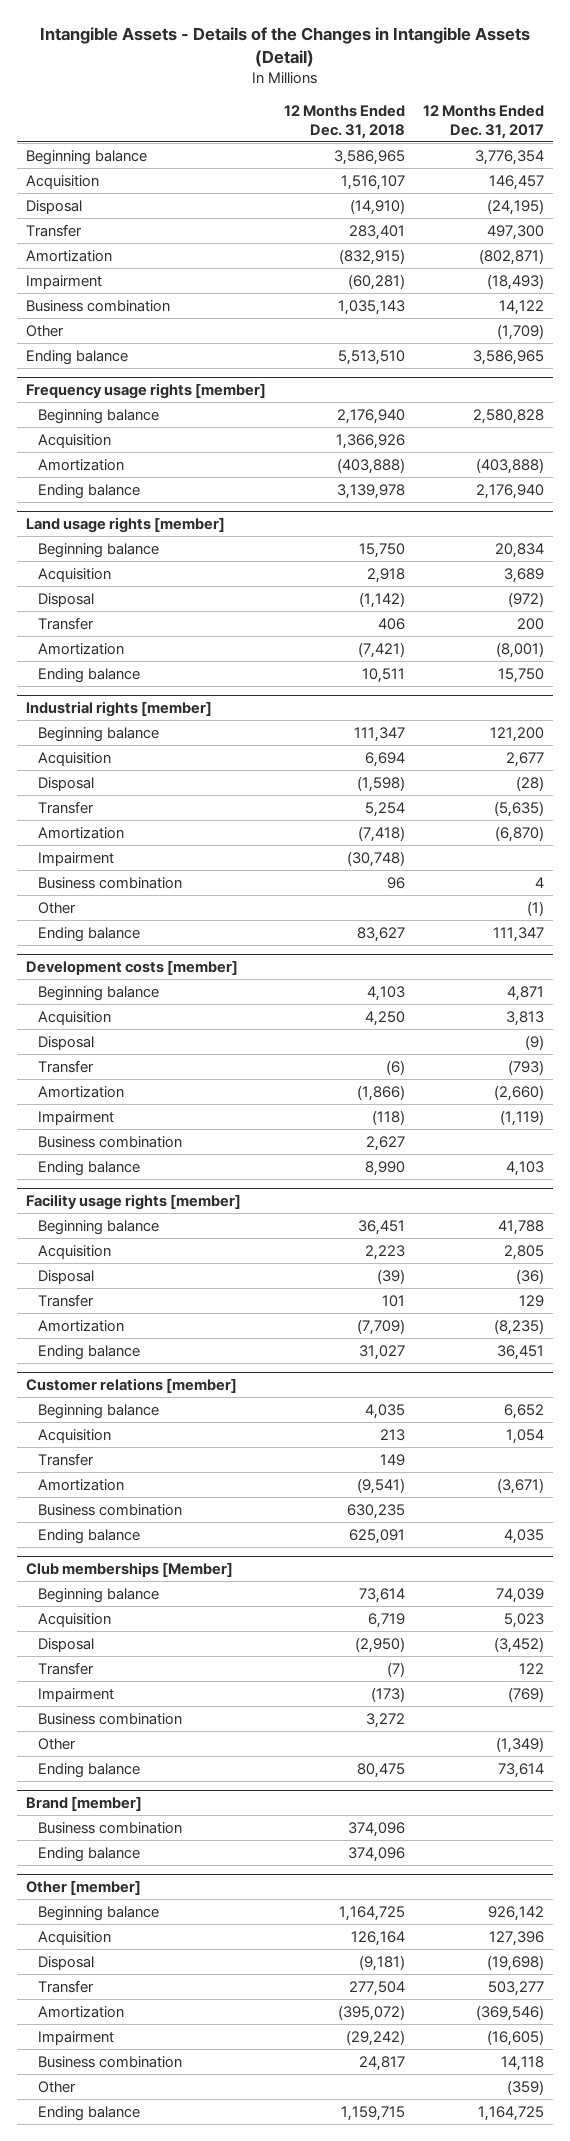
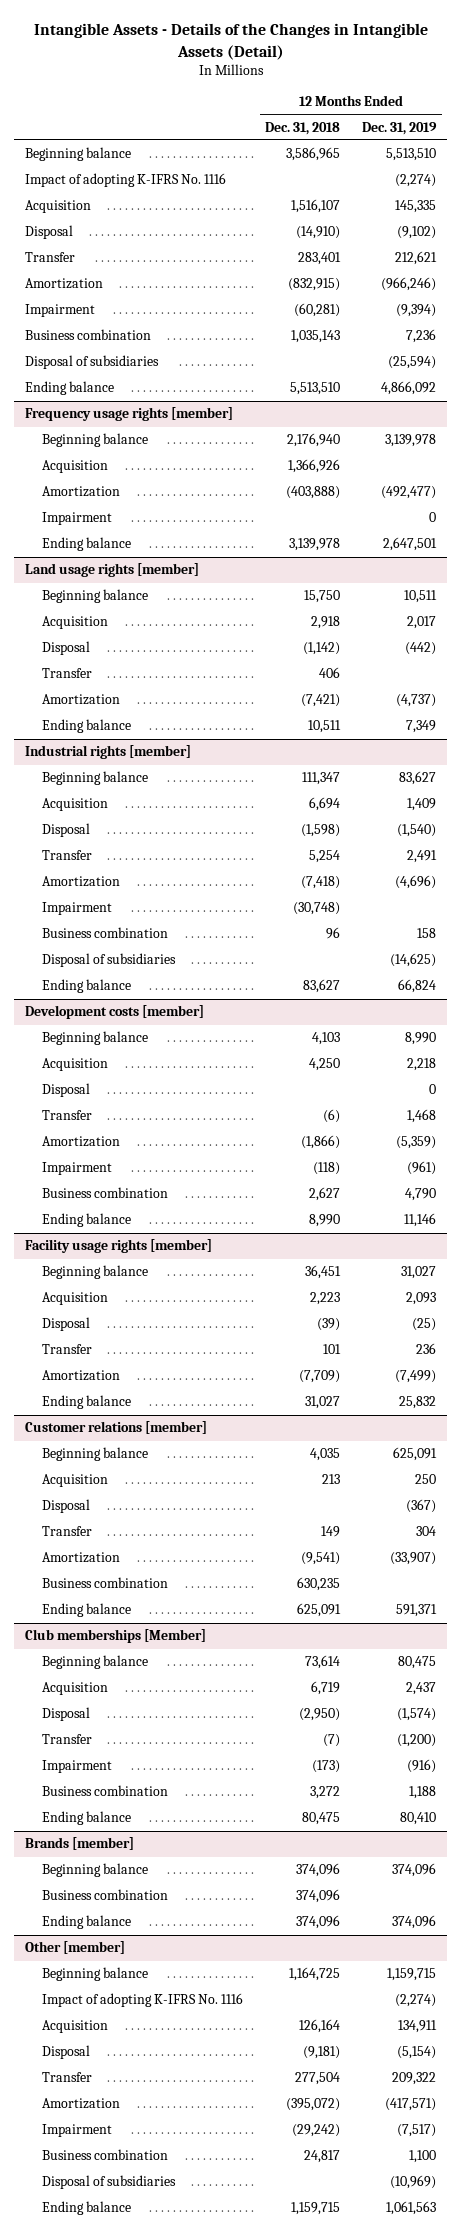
[422,104,544,139] 12 Months Ended Dec. 31, 2017 -> none
none -> [362,121,438,135] Dec. 31, 2019
none -> [25,173,227,188] Impact of adopting K-IFRS No. 1116
[25,324,64,337] Other -> none
none -> [25,355,160,370] Disposal of subsidiaries
none -> [42,512,113,526] Impairment
[37,901,76,914] Other -> none
none -> [42,953,177,968] Disposal of subsidiaries
none -> [42,1499,91,1514] Disposal
[37,1737,76,1750] Other -> none
[25,1796,142,1812] Brand [member] -> [25,1837,135,1851] Brands [member]
none -> [42,1863,149,1878] Beginning balance
none -> [42,1993,244,2008] Impact of adopting K-IFRS No. 1116
[37,2080,76,2093] Other -> none
none -> [42,2175,177,2190] Disposal of subsidiaries

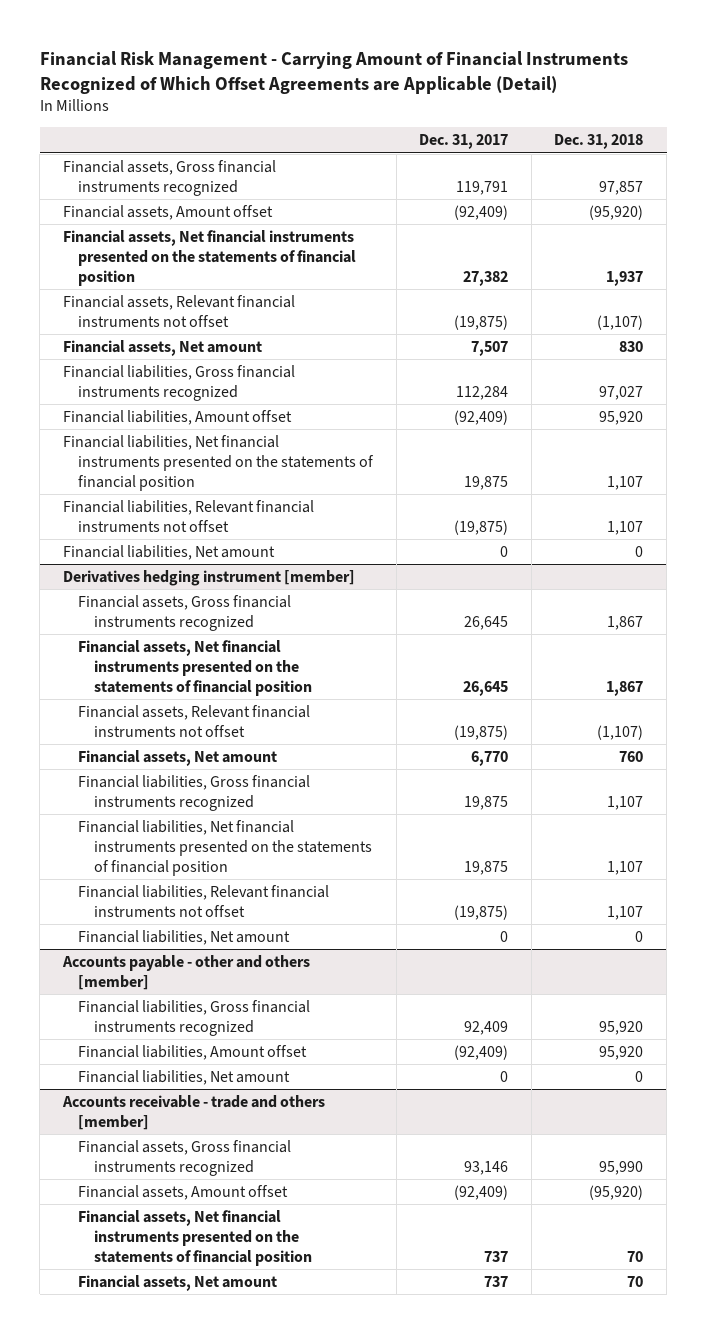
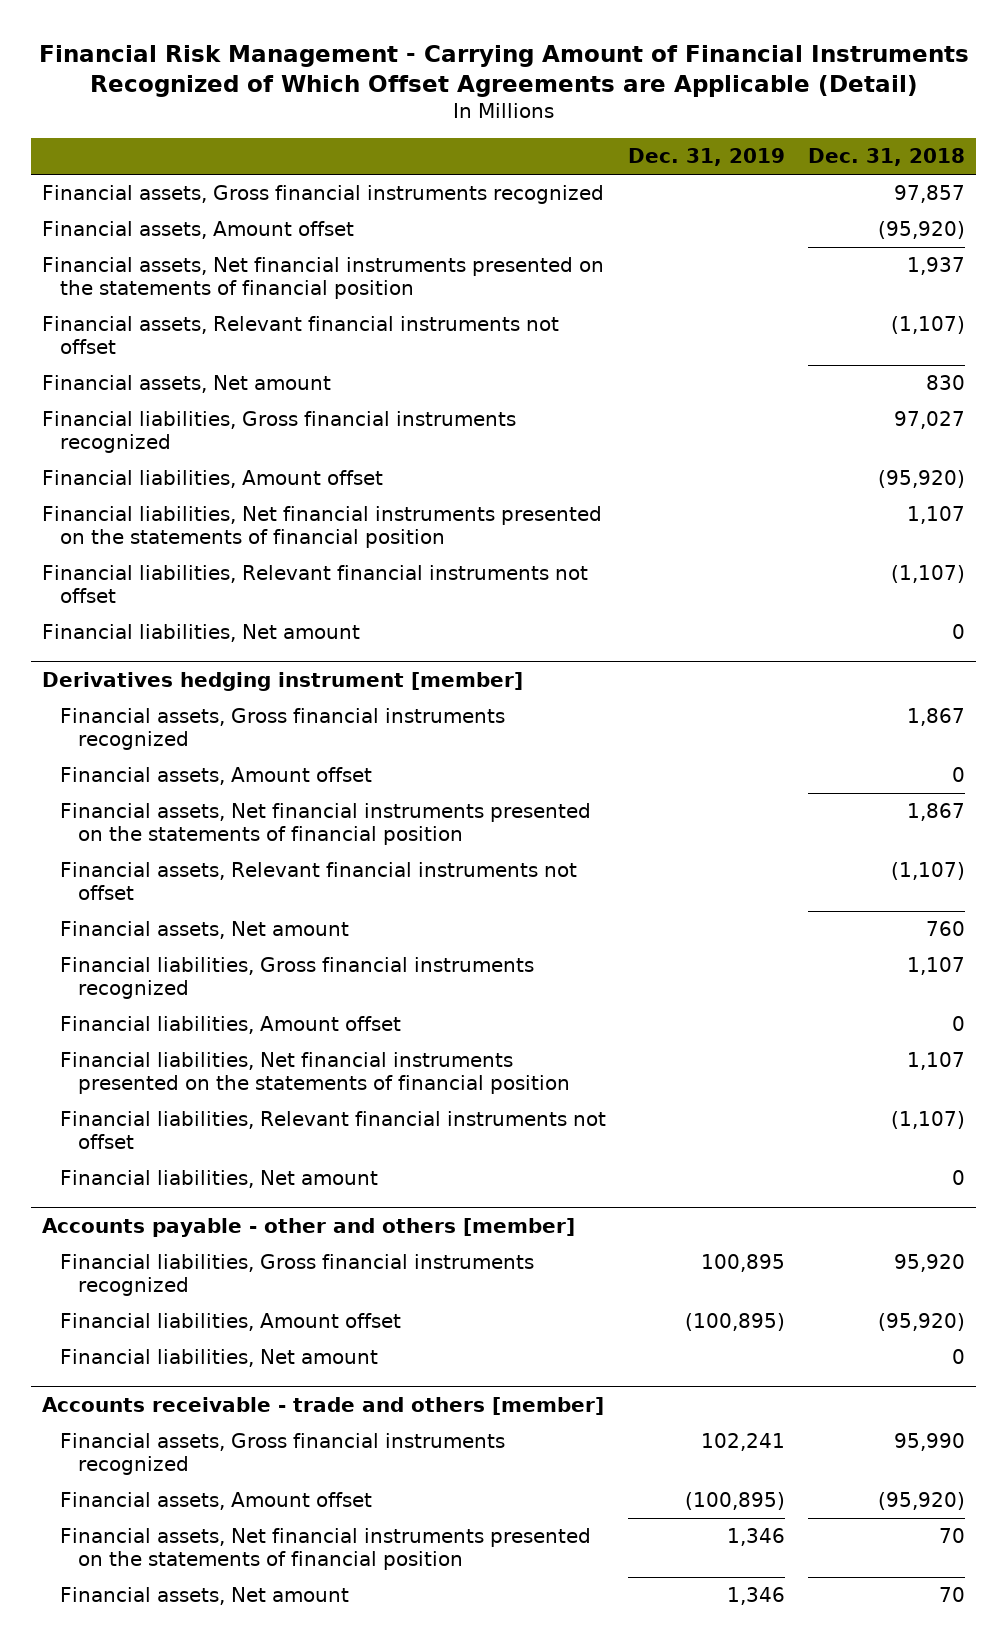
[419,134,509,150] Dec. 31, 2017 -> none
none -> [628,148,786,167] Dec. 31, 2019
[599,411,644,426] 95,920 -> [877,470,965,489] (95,920)
[607,520,644,535] 1,107 -> [890,565,965,584] (1,107)
none -> [60,767,373,786] Financial assets, Amount offset
none -> [60,1016,402,1035] Financial liabilities, Amount offset
[607,905,644,920] 1,107 -> [890,1111,965,1130] (1,107)
[599,1046,644,1061] 95,920 -> [877,1313,965,1332] (95,920)

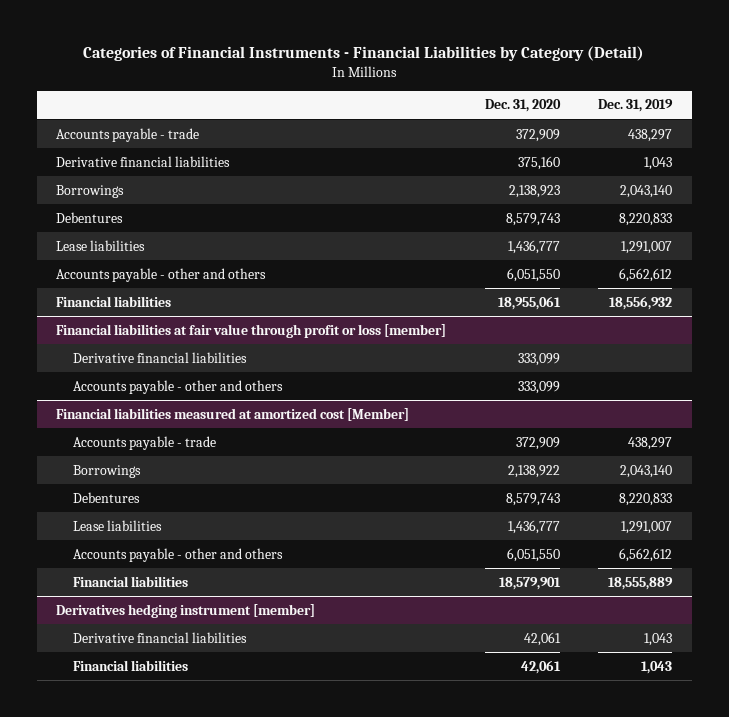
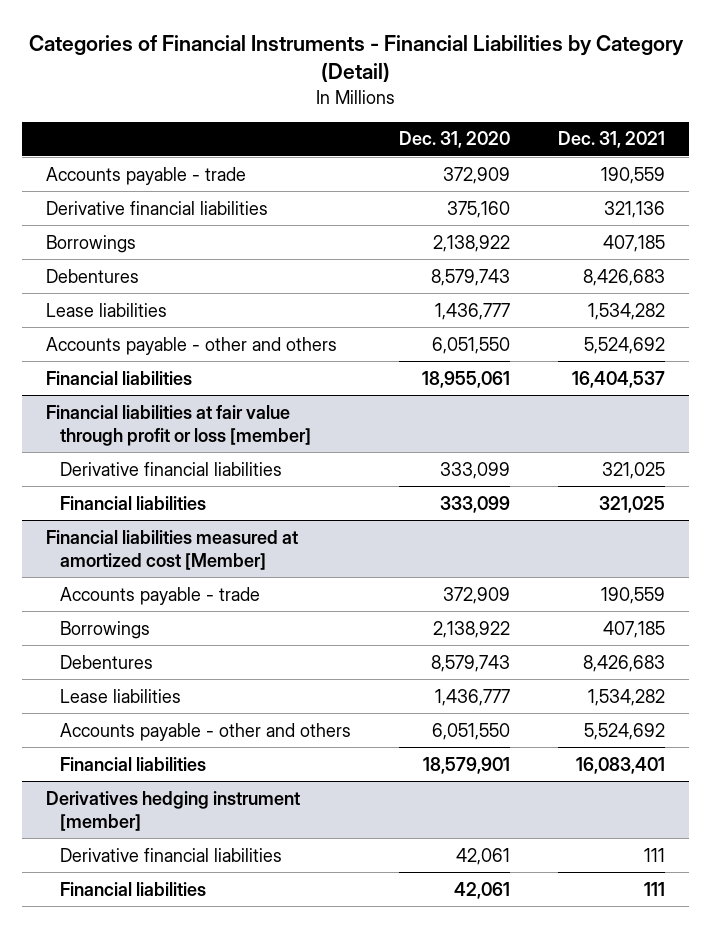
[598,99,674,113] Dec. 31, 2019 -> none
none -> [558,131,666,149] Dec. 31, 2021
[508,184,560,198] 2,138,923 -> [433,234,511,252] 2,138,922
[72,379,283,394] Accounts payable - other and others -> [60,495,207,510] Financial liabilities

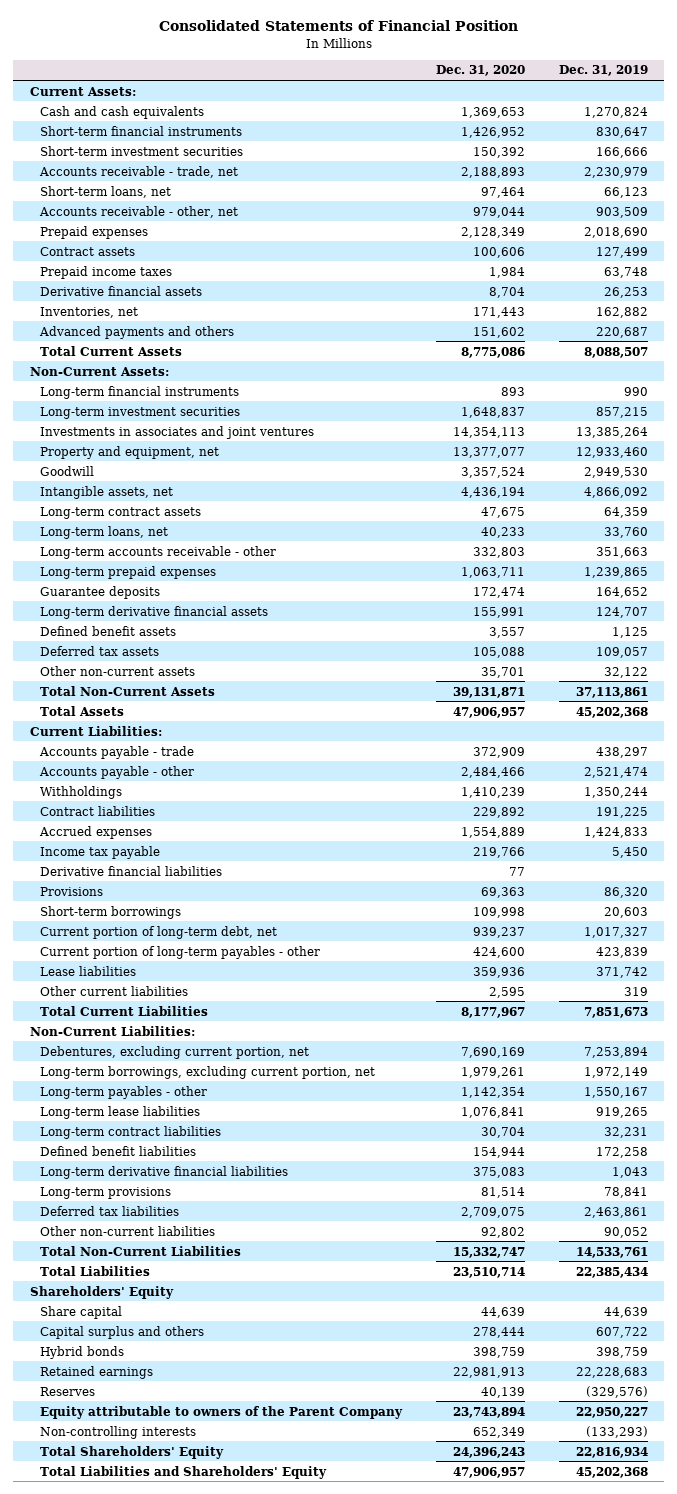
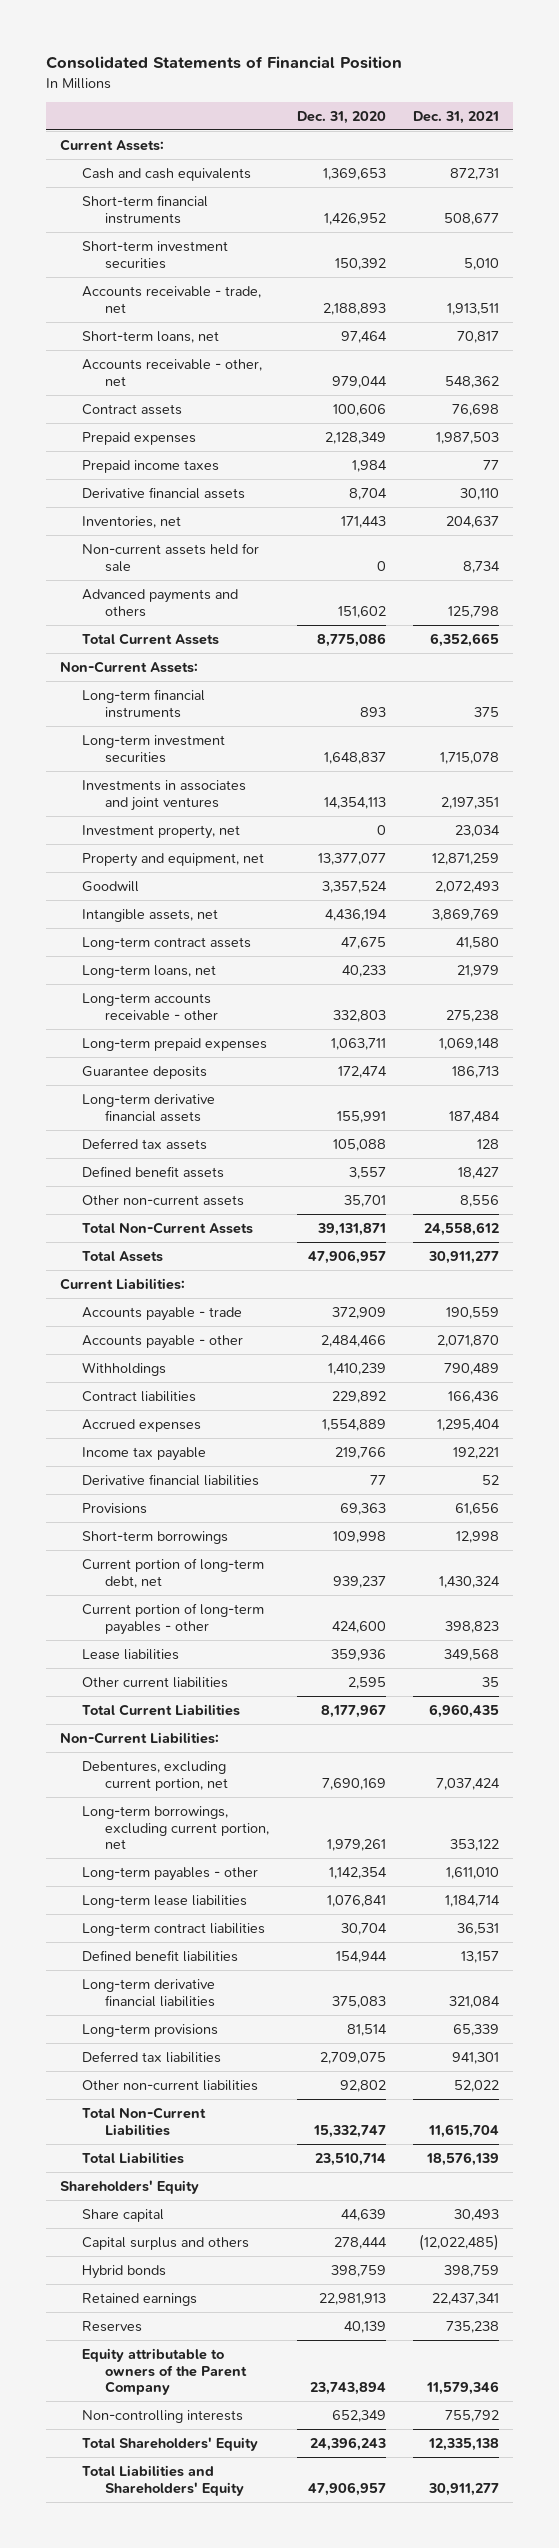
[558,65,648,77] Dec. 31, 2019 -> none
none -> [413,110,500,124] Dec. 31, 2021
[39,225,148,239] Prepaid expenses -> [82,431,197,445] Prepaid expenses
none -> [82,542,260,572] Non-current assets held for sale
none -> [82,824,241,839] Investment property, net
[39,625,176,636] Defined benefit assets -> [82,1165,225,1178] Defined benefit assets

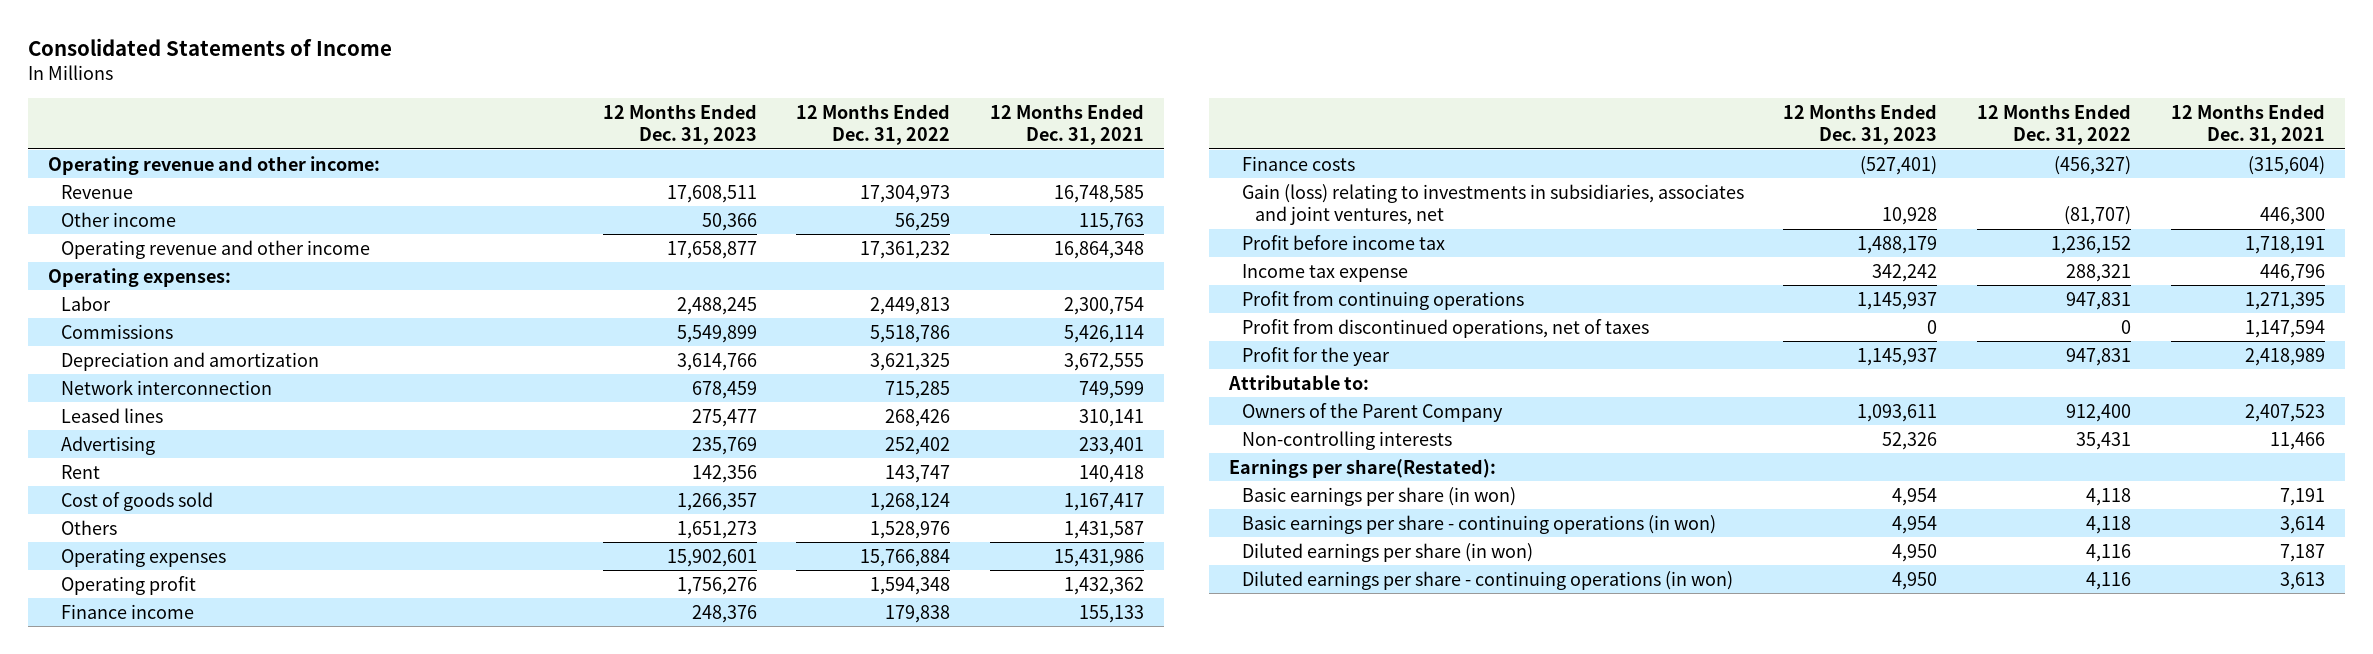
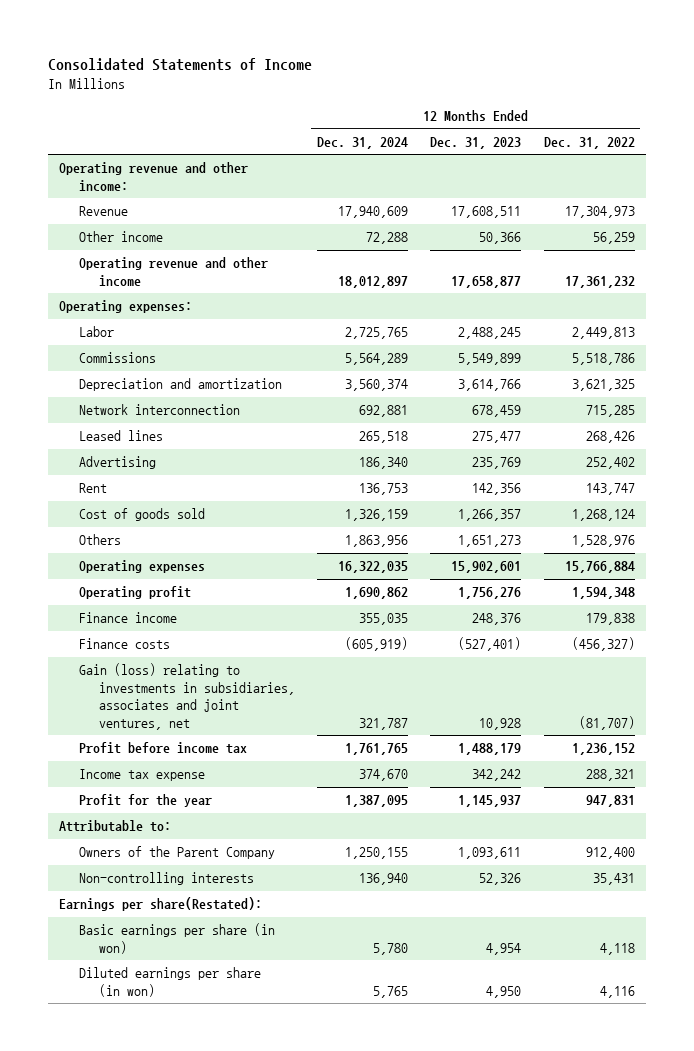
[990,103,1145,146] 12 Months Ended Dec. 31, 2021 -> none
none -> [316,136,408,149] Dec. 31, 2024
[1241,290,1524,310] Profit from continuing operations -> none
[1241,318,1649,338] Profit from discontinued operations, net of taxes -> none
[1241,514,1716,534] Basic earnings per share - continuing operations (in won) -> none
[1241,570,1733,590] Diluted earnings per share - continuing operations (in won) -> none

